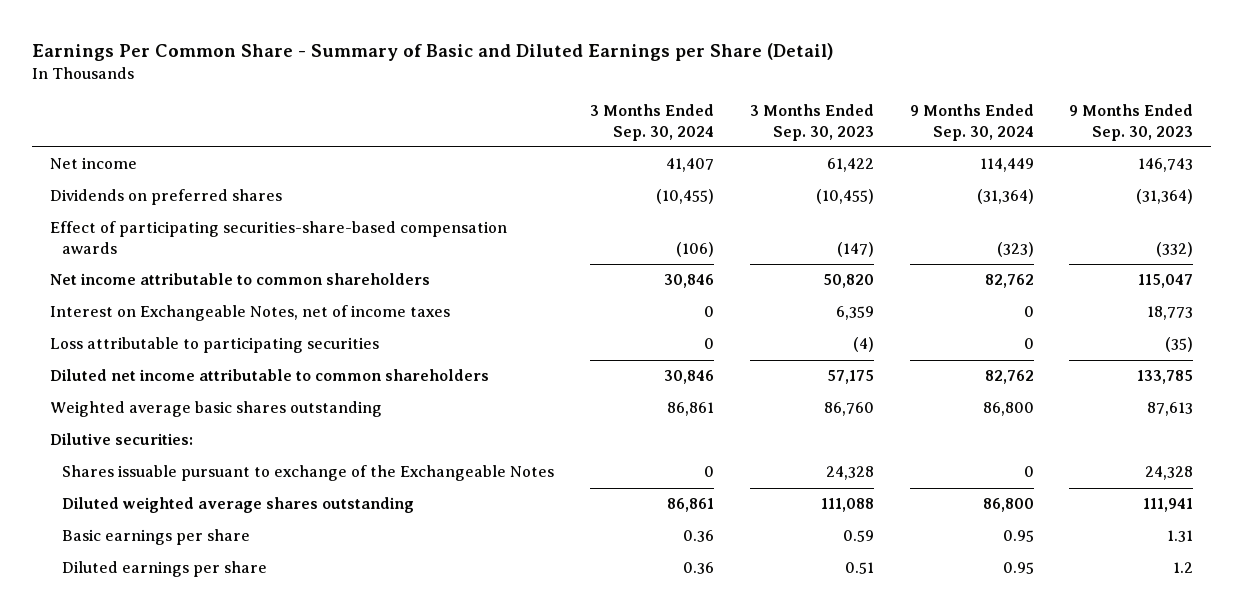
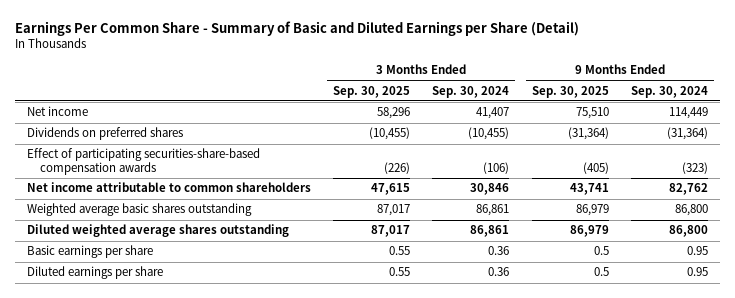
[749,104,874,141] 3 Months Ended Sep. 30, 2023 -> none
[1069,104,1194,141] 9 Months Ended Sep. 30, 2023 -> none
none -> [333,85,411,98] Sep. 30, 2025
none -> [531,85,609,98] Sep. 30, 2025
[50,305,451,322] Interest on Exchangeable Notes, net of income taxes -> none
[50,337,380,354] Loss attributable to participating securities -> none
[50,369,490,382] Diluted net income attributable to common shareholders -> none
[50,433,194,446] Dilutive securities: -> none
[61,465,554,482] Shares issuable pursuant to exchange of the Exchangeable Notes -> none

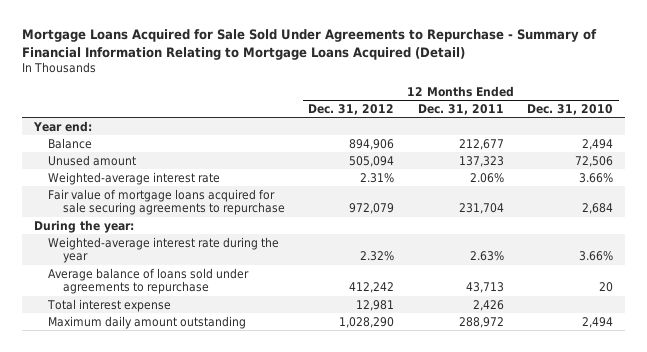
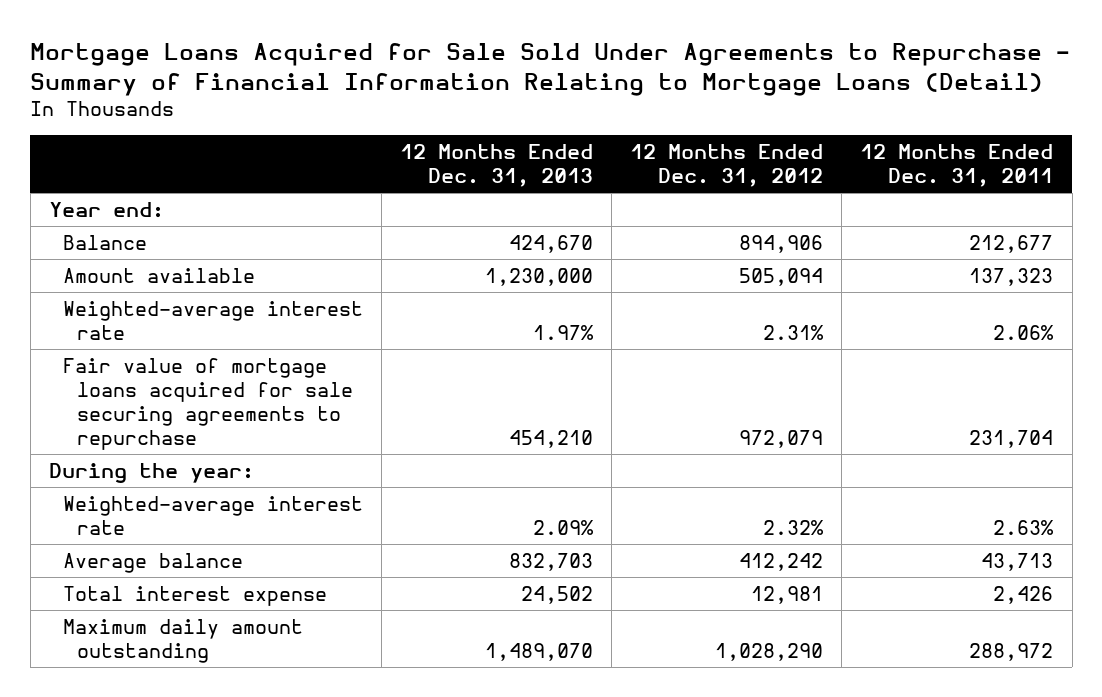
[21,29,597,60] Mortgage Loans Acquired for Sale Sold Under Agreements to Repurchase - Summary of Financial Information Relating to Mortgage Loans Acquired (Detail) -> [30,43,1071,97] Mortgage Loans Acquired for Sale Sold Under Agreements to Repurchase - Summary of Financial Information Relating to Mortgage Loans (Detail)
[527,103,614,115] Dec. 31, 2010 -> none
none -> [400,144,594,188] 12 Months Ended Dec. 31, 2013
[48,154,137,166] Unused amount -> [62,267,255,283] Amount available
[48,236,280,264] Weighted-average interest rate during the year -> [62,495,363,535] Weighted-average interest rate
[48,267,250,295] Average balance of loans sold under agreements to repurchase -> [62,552,243,573] Average balance

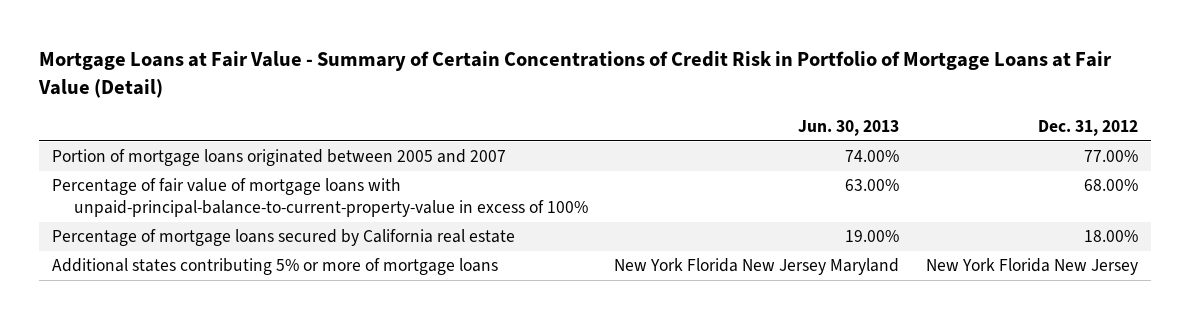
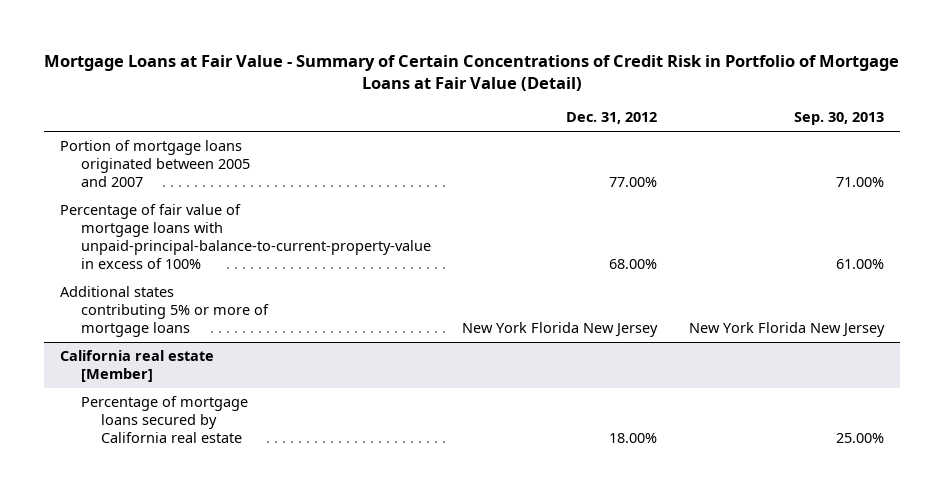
[798,119,900,136] Jun. 30, 2013 -> none
none -> [793,112,884,126] Sep. 30, 2013
[51,229,515,247] Percentage of mortgage loans secured by California real estate -> none
none -> [60,350,215,382] California real estate [Member]
none -> [80,396,248,443] Percentage of mortgage loans secured by California real estate

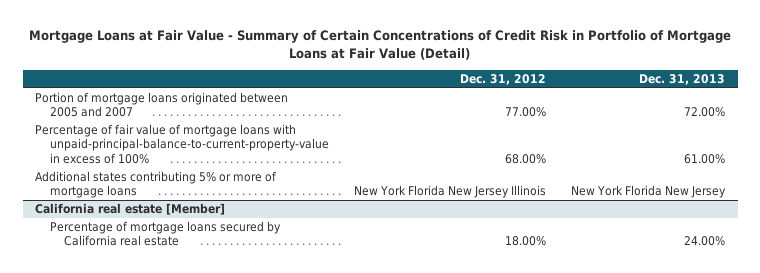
[793,112,884,126] Sep. 30, 2013 -> none
none -> [639,74,726,86] Dec. 31, 2013
[462,321,659,337] New York Florida New Jersey -> [353,185,546,199] New York Florida New Jersey Illinois

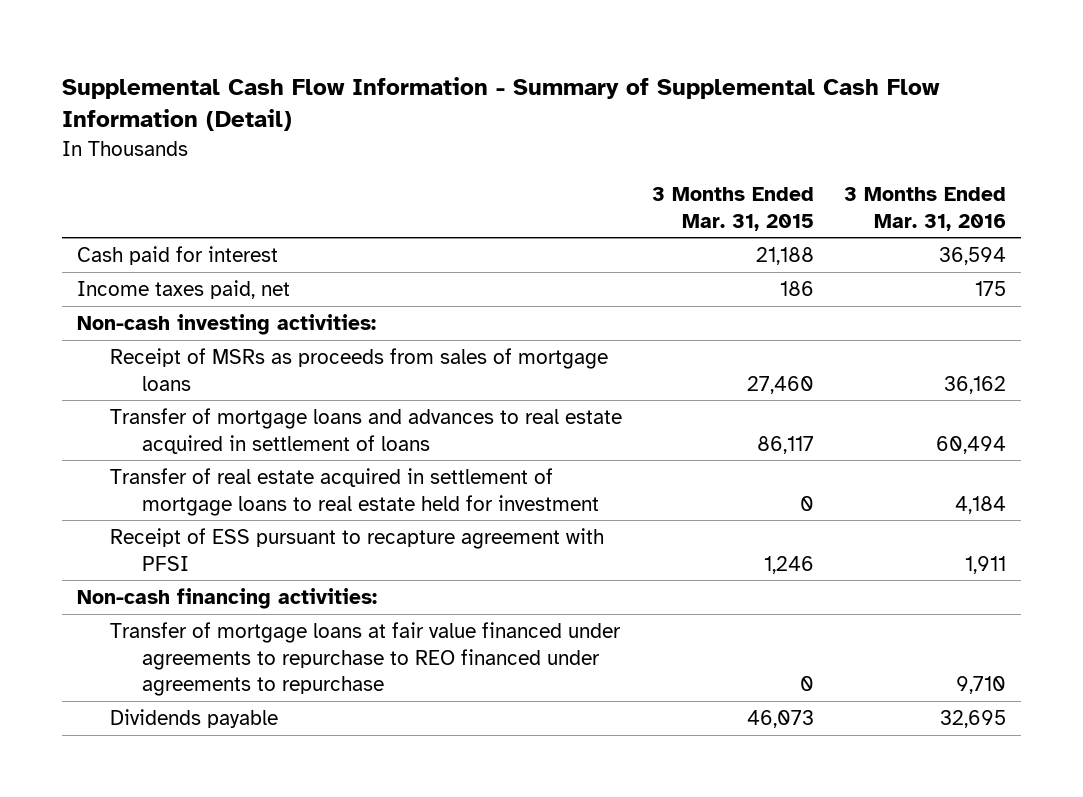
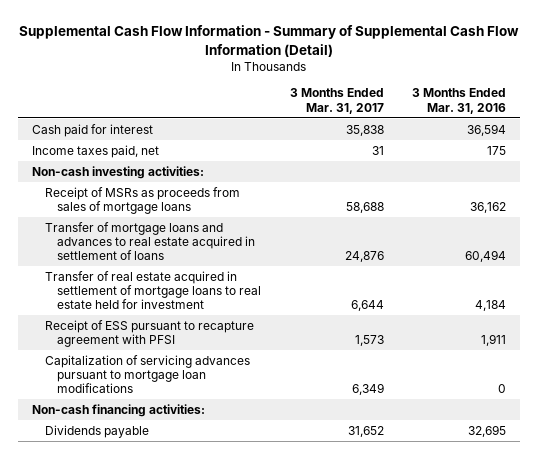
[651,186,814,231] 3 Months Ended Mar. 31, 2015 -> none
none -> [289,88,384,114] 3 Months Ended Mar. 31, 2017
none -> [44,354,250,394] Capitalization of servicing advances pursuant to mortgage loan modifications
[109,621,621,697] Transfer of mortgage loans at fair value financed under agreements to repurchase to REO financed under agreements to repurchase -> none

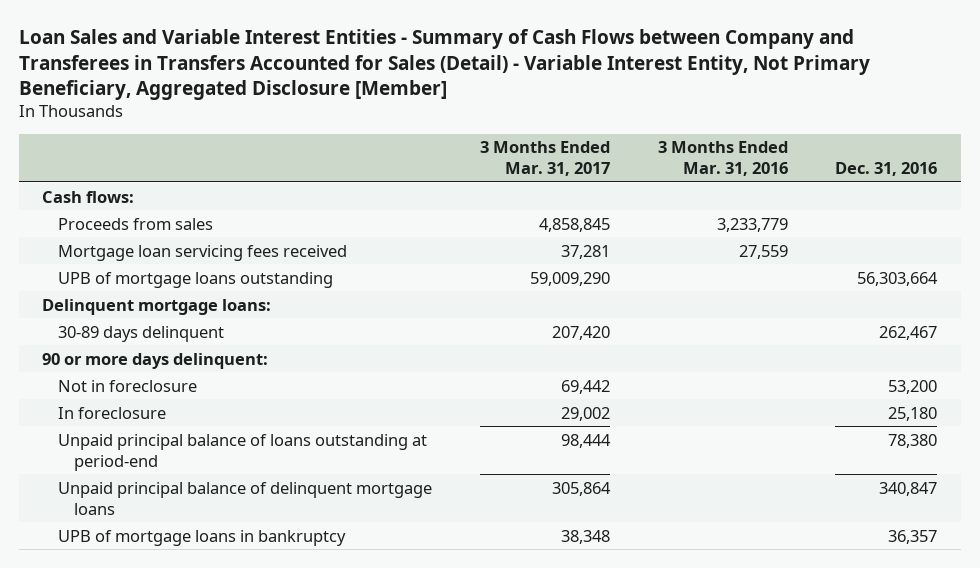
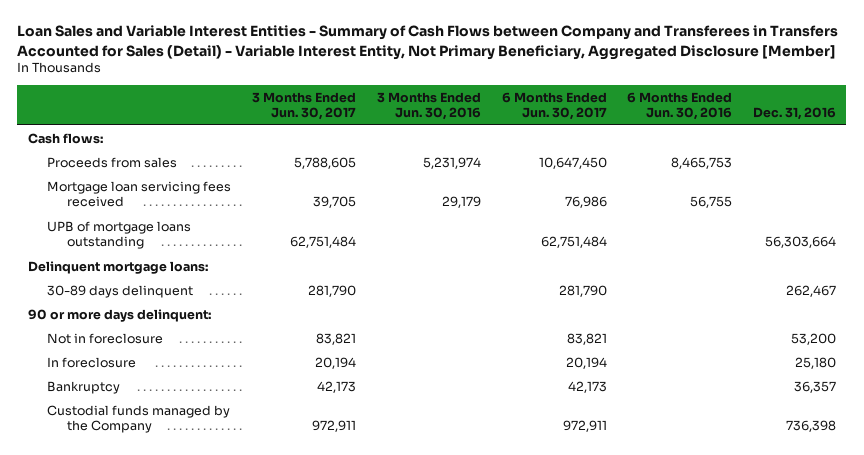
[480,141,611,177] 3 Months Ended Mar. 31, 2017 -> none
[657,141,788,177] 3 Months Ended Mar. 31, 2016 -> none
none -> [251,91,356,120] 3 Months Ended Jun. 30, 2017
none -> [376,91,481,120] 3 Months Ended Jun. 30, 2016
none -> [501,91,607,120] 6 Months Ended Jun. 30, 2017
none -> [627,91,733,120] 6 Months Ended Jun. 30, 2016
[58,433,428,471] Unpaid principal balance of loans outstanding at period-end -> none
[58,481,433,515] Unpaid principal balance of delinquent mortgage loans -> none
[58,529,347,546] UPB of mortgage loans in bankruptcy -> [47,380,121,394] Bankruptcy
none -> [47,404,231,434] Custodial funds managed by the Company

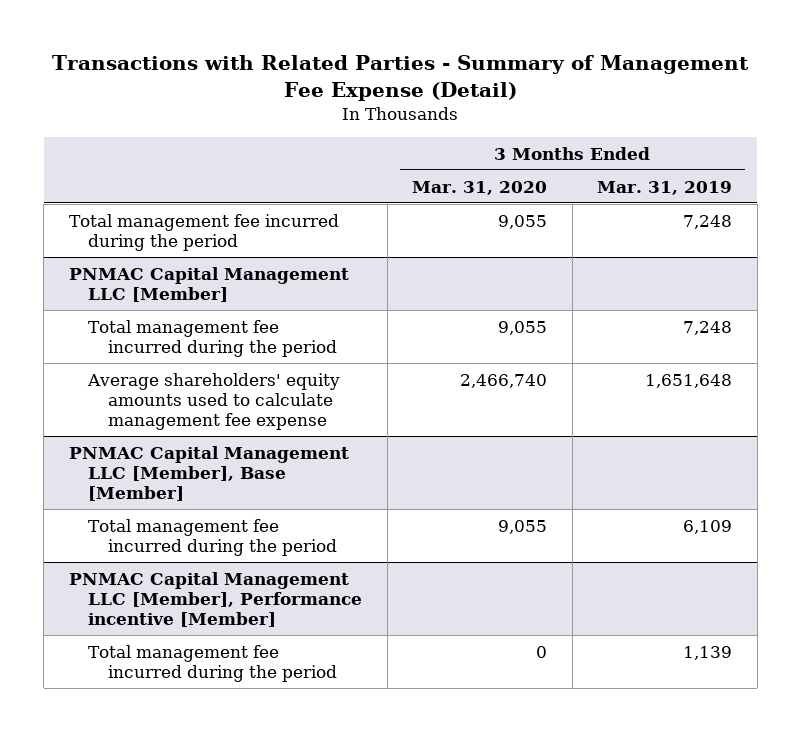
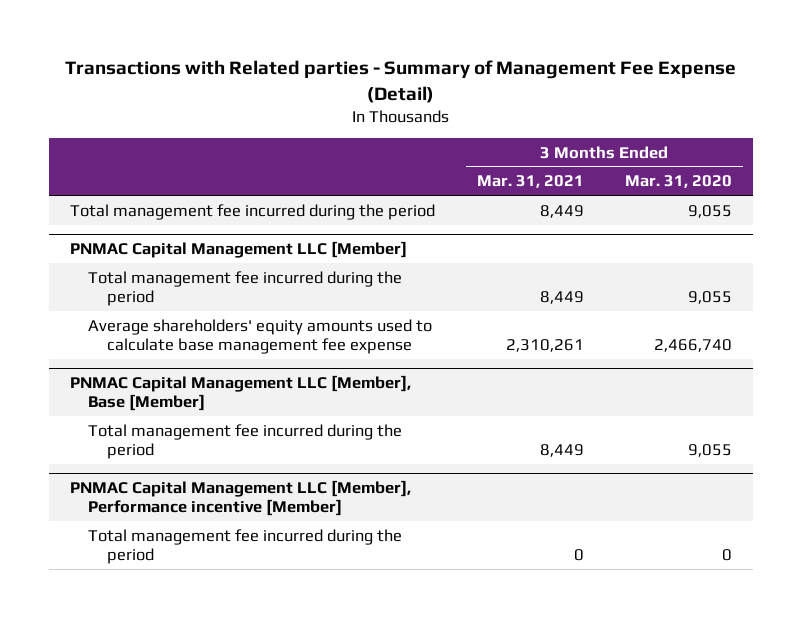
[52,55,750,101] Transactions with Related Parties - Summary of Management Fee Expense (Detail) -> [65,60,737,103] Transactions with Related parties - Summary of Management Fee Expense (Detail)
[597,180,733,195] Mar. 31, 2019 -> none
none -> [476,175,584,189] Mar. 31, 2021
[87,372,341,430] Average shareholders' equity amounts used to calculate management fee expense -> [88,318,433,354] Average shareholders' equity amounts used to calculate base management fee expense

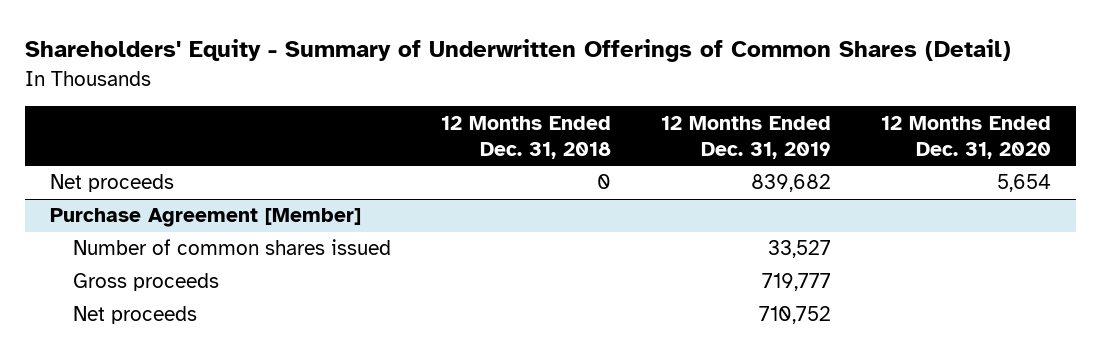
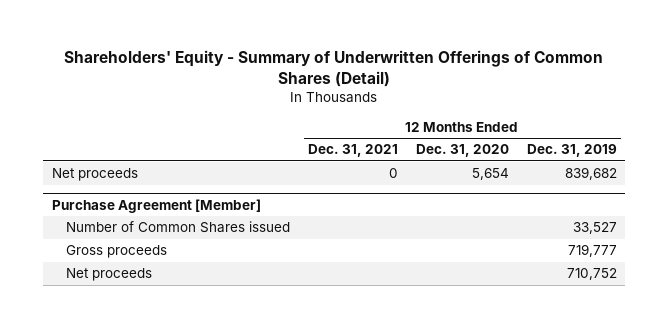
[440,115,611,160] 12 Months Ended Dec. 31, 2018 -> none
none -> [307,144,398,158] Dec. 31, 2021
[72,239,391,256] Number of common shares issued -> [66,221,291,234] Number of Common Shares issued

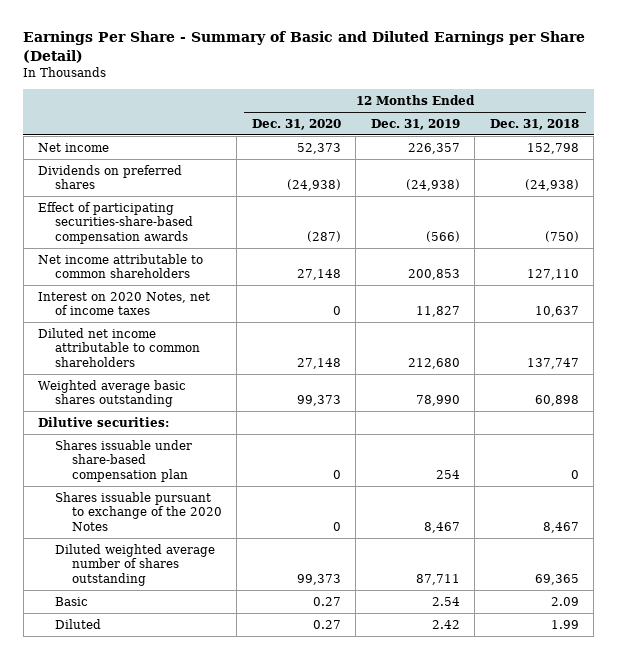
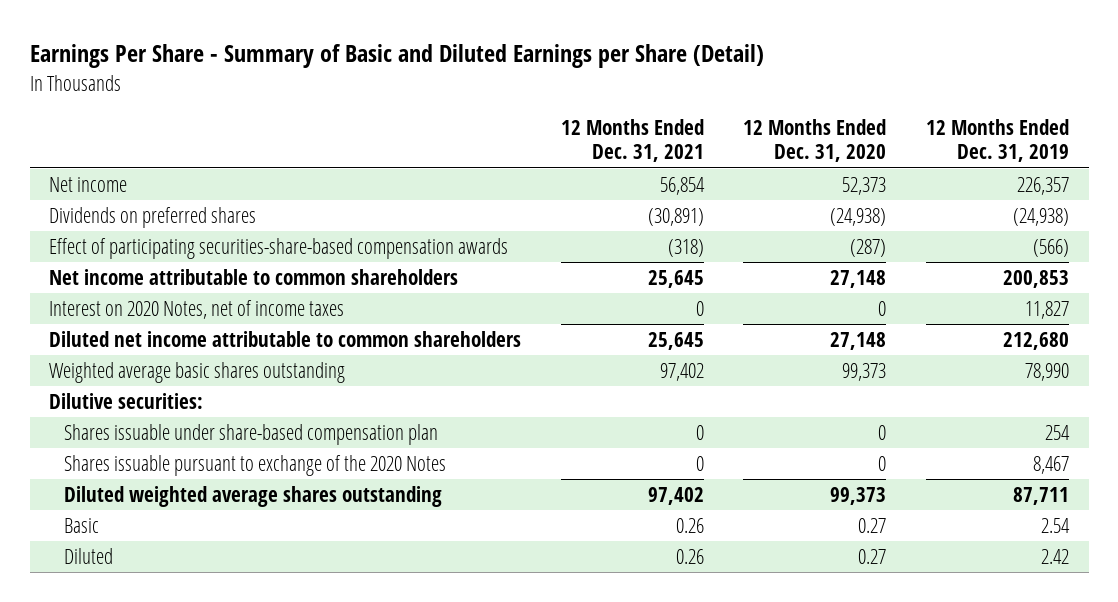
[489,118,579,130] Dec. 31, 2018 -> none
none -> [560,118,704,163] 12 Months Ended Dec. 31, 2021
[54,543,215,586] Diluted weighted average number of shares outstanding -> [64,486,443,508] Diluted weighted average shares outstanding

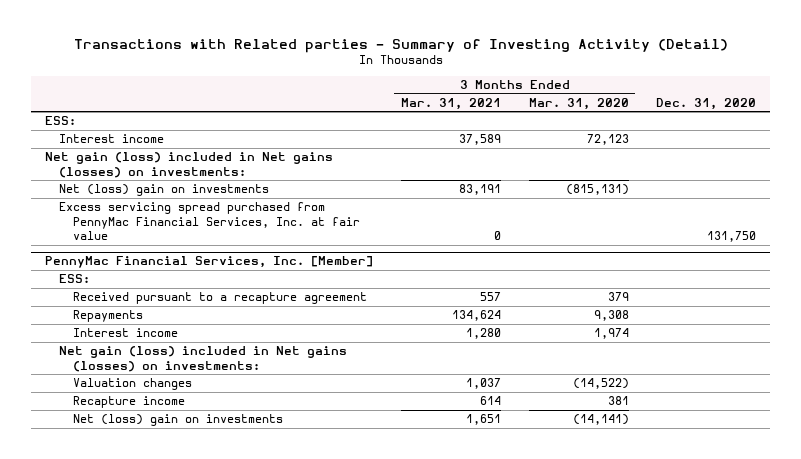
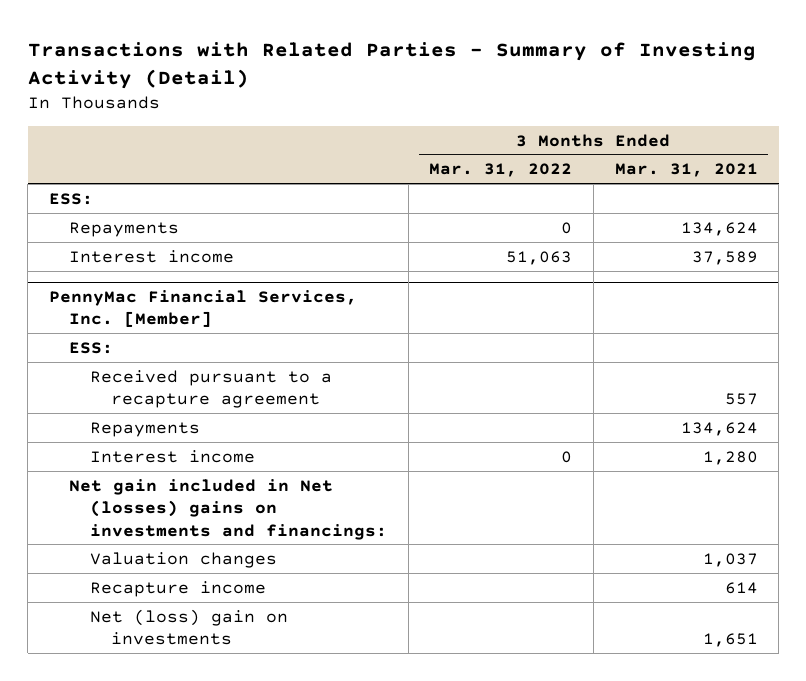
[73,38,728,53] Transactions with Related parties - Summary of Investing Activity (Detail) -> [27,41,756,89] Transactions with Related Parties - Summary of Investing Activity (Detail)
[528,97,629,110] Mar. 31, 2020 -> none
[656,97,757,110] Dec. 31, 2020 -> none
none -> [429,163,573,178] Mar. 31, 2022
none -> [69,221,180,237] Repayments
[44,152,333,178] Net gain (loss) included in Net gains (losses) on investments: -> none
[59,184,270,197] Net (loss) gain on investments -> none
[59,202,361,241] Excess servicing spread purchased from PennyMac Financial Services, Inc. at fair value -> none
[59,346,348,372] Net gain (loss) included in Net gains (losses) on investments: -> [69,478,388,540] Net gain included in Net (losses) gains on investments and financings:

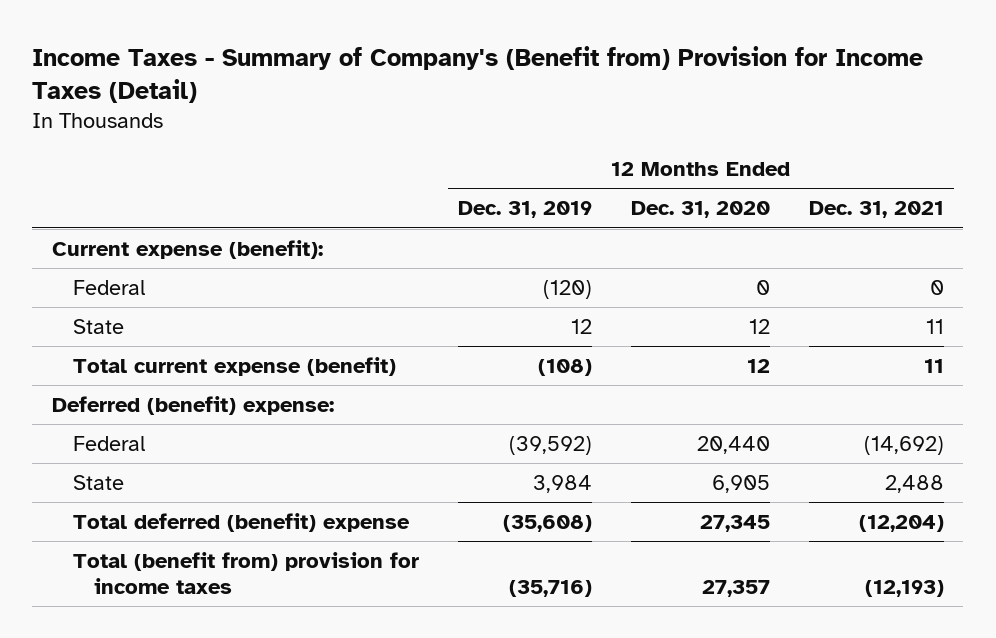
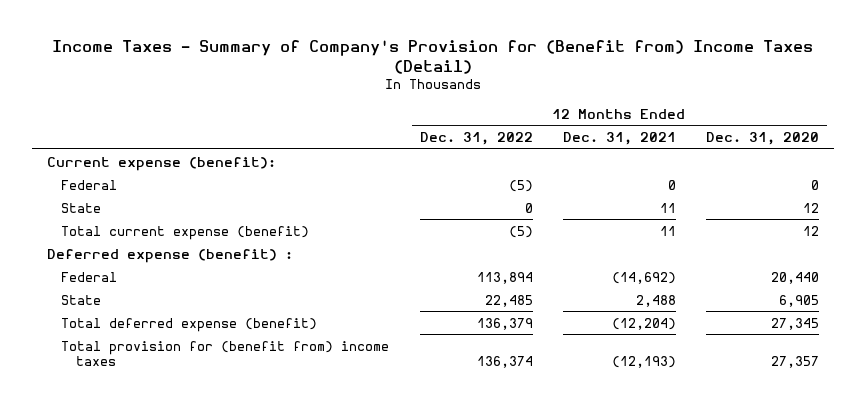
[32,45,924,103] Income Taxes - Summary of Company's (Benefit from) Provision for Income Taxes (Detail) -> [52,39,814,74] Income Taxes - Summary of Company's Provision for (Benefit from) Income Taxes (Detail)
[458,201,593,219] Dec. 31, 2019 -> none
none -> [419,132,533,146] Dec. 31, 2022
[51,395,334,415] Deferred (benefit) expense: -> [47,248,294,263] Deferred expense (benefit) :
[73,512,411,532] Total deferred (benefit) expense -> [61,317,318,332] Total deferred expense (benefit)
[73,551,420,594] Total (benefit from) provision for income taxes -> [61,340,390,366] Total provision for (benefit from) income taxes

